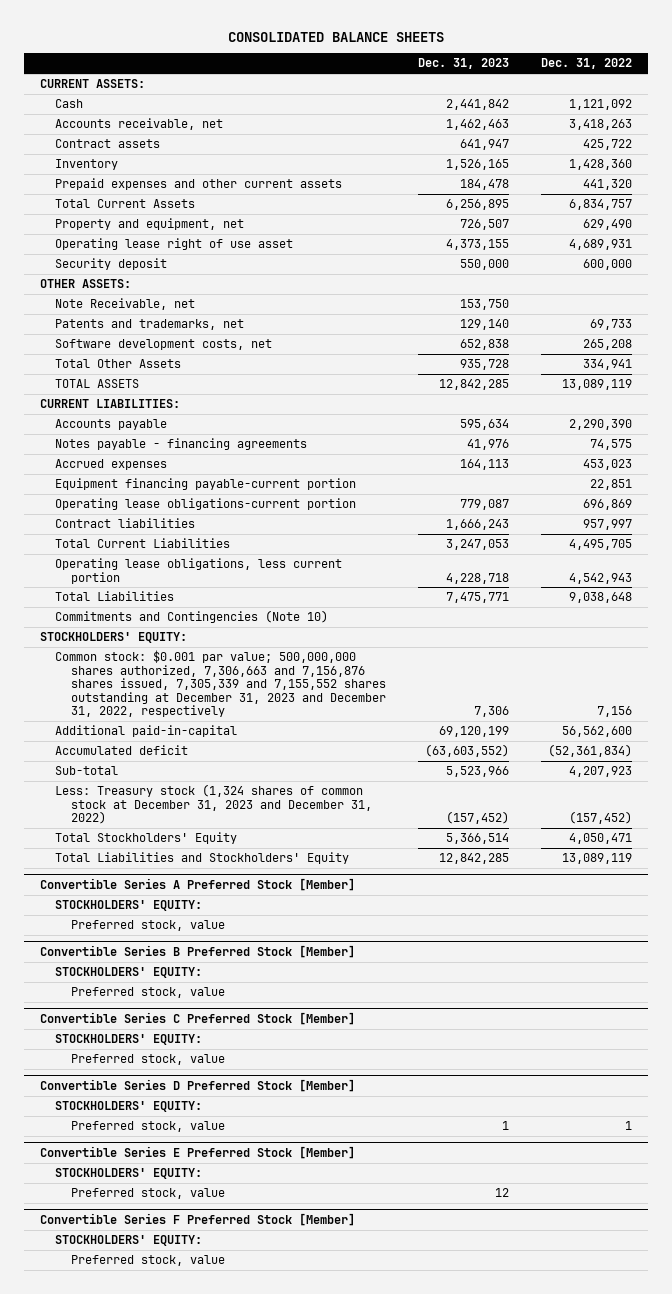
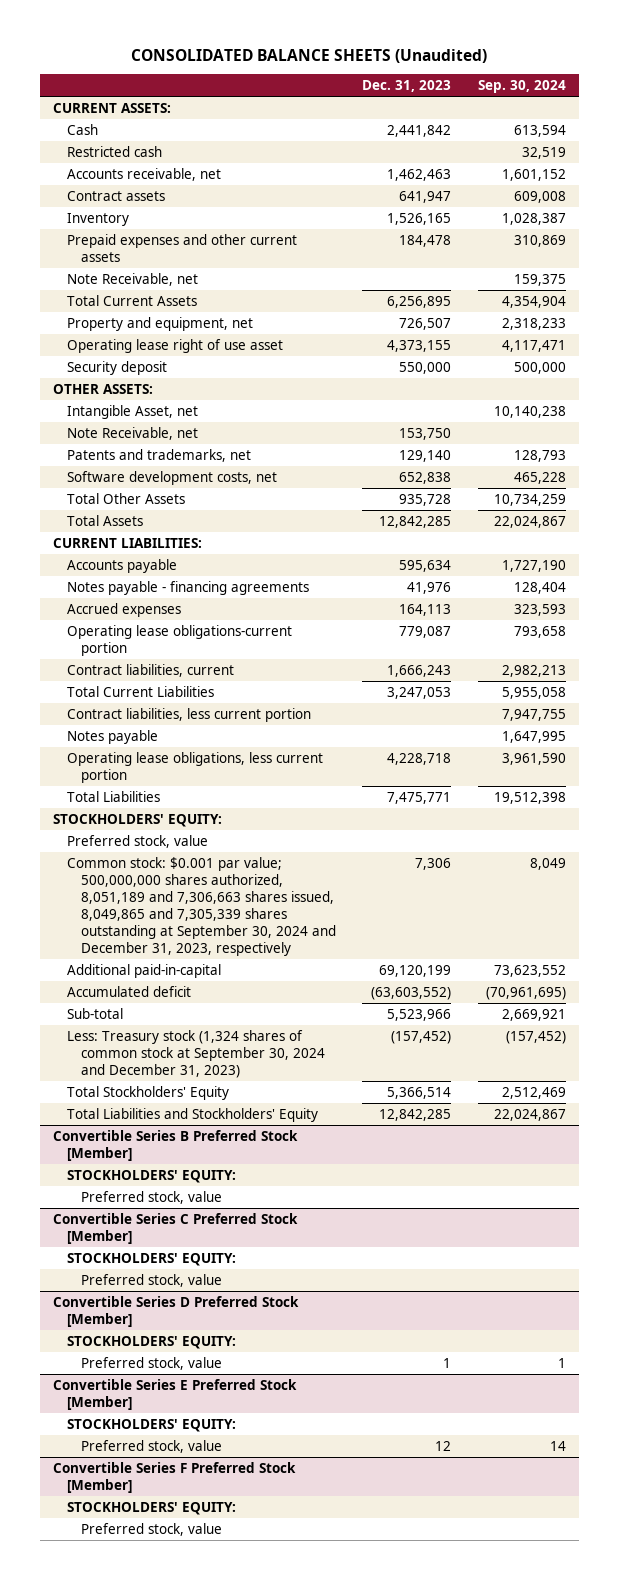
[227,31,444,42] CONSOLIDATED BALANCE SHEETS -> [131,48,488,63] CONSOLIDATED BALANCE SHEETS (Unaudited)
[540,58,632,70] Dec. 31, 2022 -> none
none -> [477,79,566,93] Sep. 30, 2024
none -> [66,145,162,157] Restricted cash
none -> [66,272,198,286] Note Receivable, net
none -> [66,404,198,419] Intangible Asset, net
[55,379,140,389] TOTAL ASSETS -> [66,514,143,526] Total Assets
[55,478,357,491] Equipment financing payable-current portion -> none
[55,518,196,529] Contract liabilities -> [66,663,234,677] Contract liabilities, current
none -> [66,707,311,722] Contract liabilities, less current portion
none -> [66,729,158,744] Notes payable
[55,610,329,624] Commitments and Contingencies (Note 10) -> none
none -> [66,834,208,848] Preferred stock, value
[55,650,387,718] Common stock: $0.001 par value; 500,000,000 shares authorized, 7,306,663 and 7,156,876 shares issued, 7,305,339 and 7,155,552 shares outstanding at December 31, 2023 and December 31, 2022, respectively -> [66,856,336,956] Common stock: $0.001 par value; 500,000,000 shares authorized, 8,051,189 and 7,306,663 shares issued, 8,049,865 and 7,305,339 shares outstanding at September 30, 2024 and December 31, 2023, respectively
[55,784,373,825] Less: Treasury stock (1,324 shares of common stock at December 31, 2023 and December 31, 2022) -> [66,1029,325,1078] Less: Treasury stock (1,324 shares of common stock at September 30, 2024 and December 31, 2023)
[39,877,355,891] Convertible Series A Preferred Stock [Member] -> none
[55,900,203,912] STOCKHOLDERS' EQUITY: -> none
[71,920,226,932] Preferred stock, value -> none

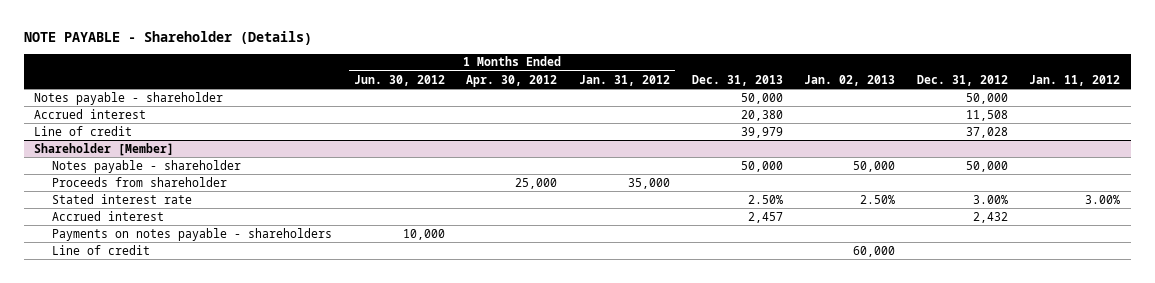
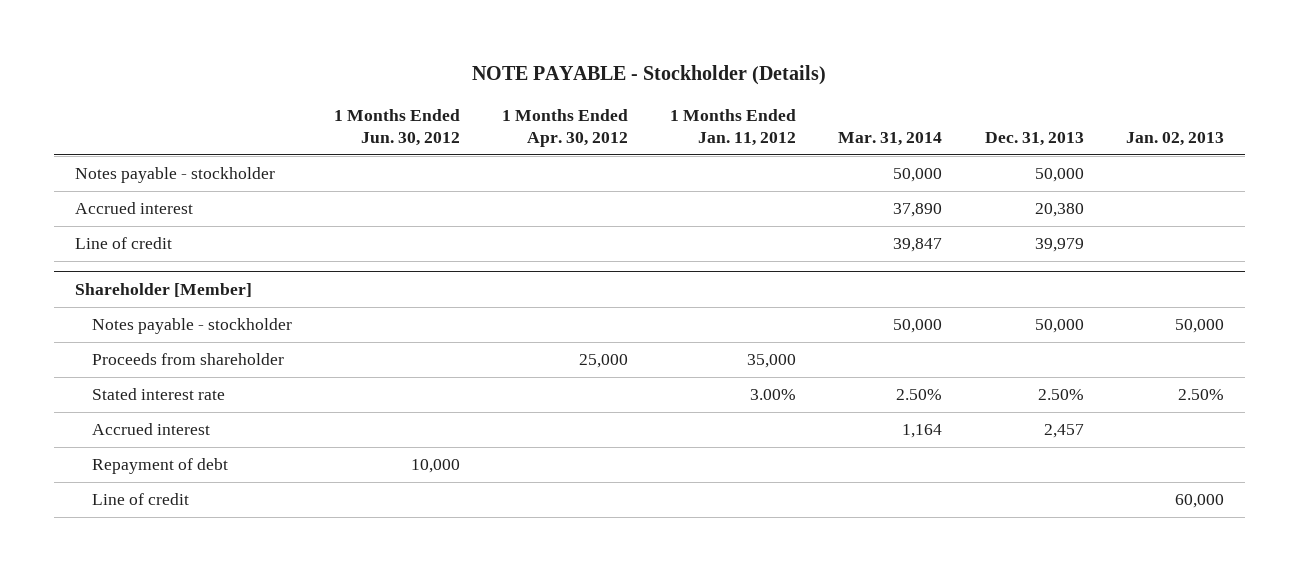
[23,30,312,45] NOTE PAYABLE - Shareholder (Details) -> [472,65,827,86] NOTE PAYABLE - Stockholder (Details)
[579,74,671,86] Jan. 31, 2012 -> none
[916,74,1008,86] Dec. 31, 2012 -> none
[1029,74,1121,86] Jan. 11, 2012 -> none
none -> [670,108,797,146] 1 Months Ended Jan. 11, 2012
none -> [838,131,943,146] Mar. 31, 2014
[34,91,224,105] Notes payable - shareholder -> [74,167,275,184] Notes payable - stockholder
[52,159,242,173] Notes payable - shareholder -> [91,318,292,335] Notes payable - stockholder
[52,227,333,241] Payments on notes payable - shareholders -> none
none -> [91,458,228,475] Repayment of debt

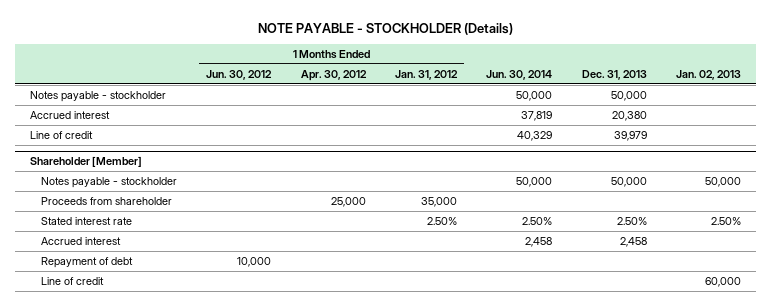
[472,65,827,86] NOTE PAYABLE - Stockholder (Details) -> [257,22,513,35] NOTE PAYABLE - STOCKHOLDER (Details)
[670,108,797,146] 1 Months Ended Jan. 11, 2012 -> none
[838,131,943,146] Mar. 31, 2014 -> none
none -> [395,69,459,80] Jan. 31, 2012
none -> [486,69,553,80] Jun. 30, 2014
[1043,424,1084,439] 2,457 -> [619,237,647,248] 2,458

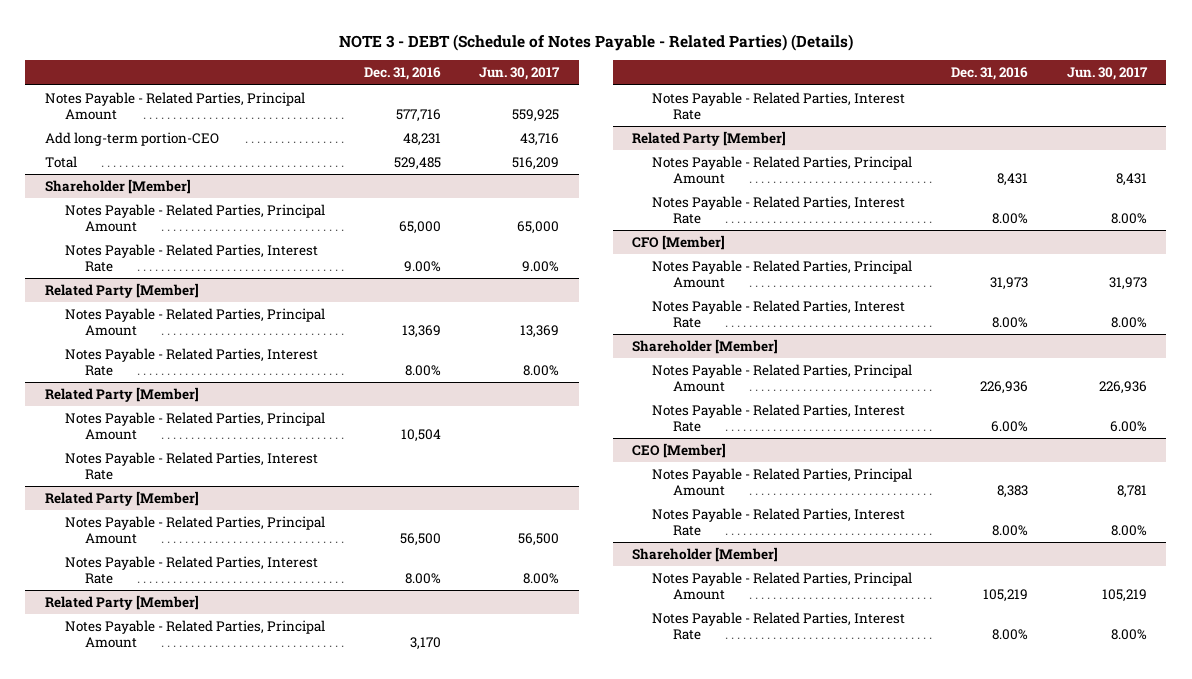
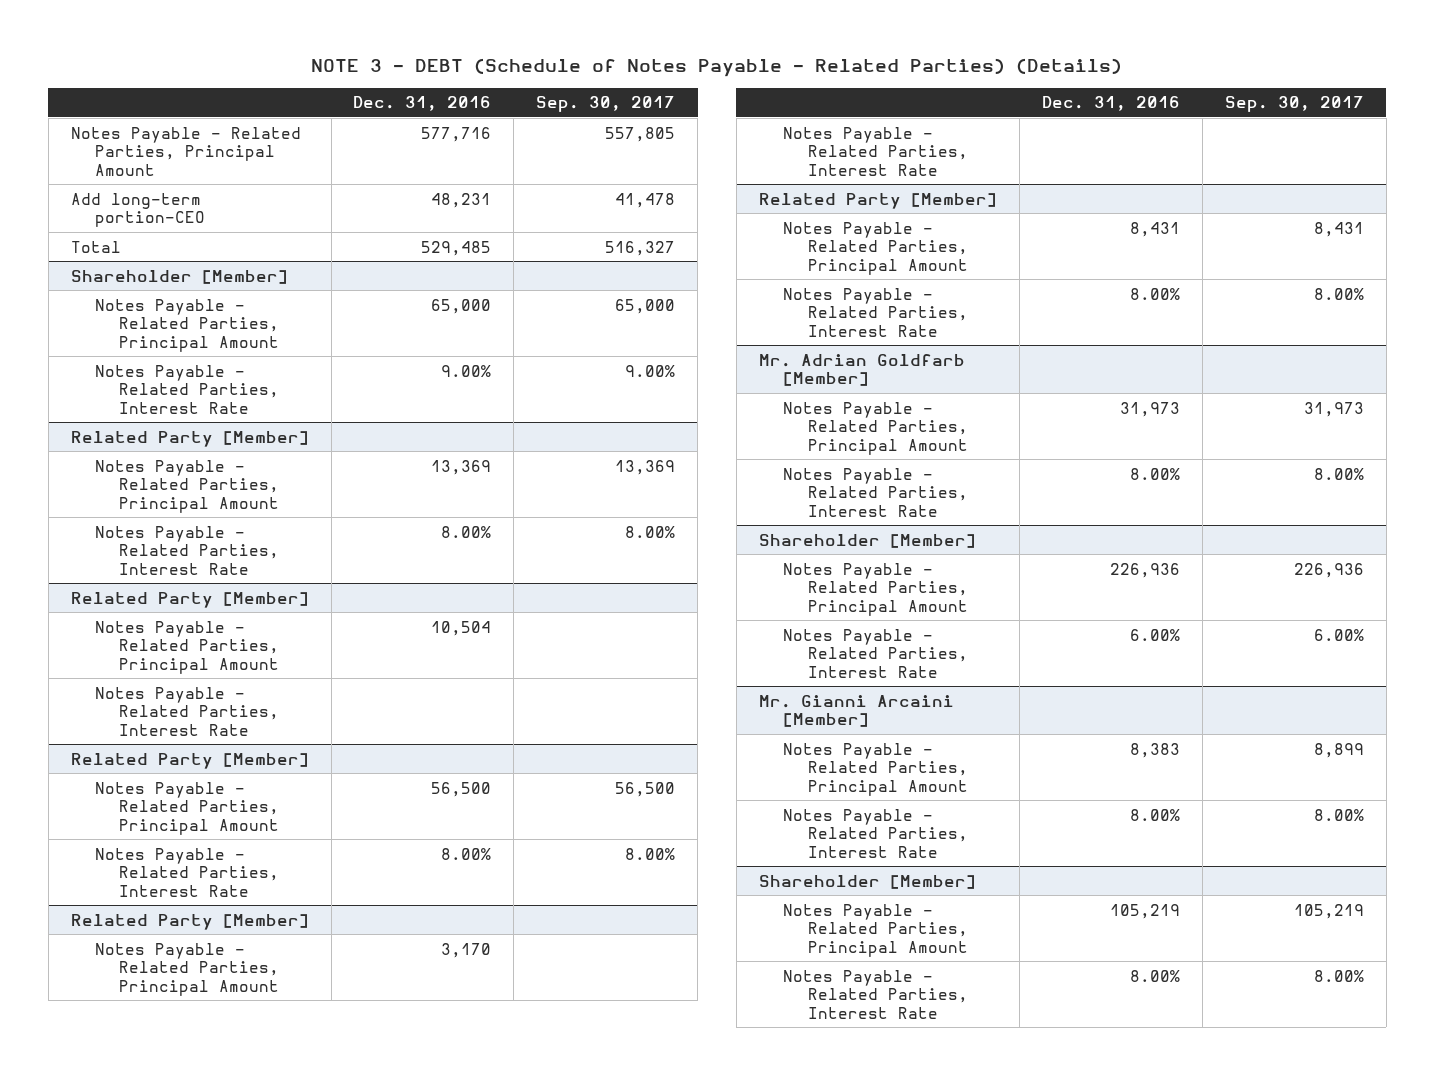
[479,67,561,81] Jun. 30, 2017 -> none
none -> [536,96,676,113] Sep. 30, 2017
[632,235,726,251] CFO [Member] -> [758,353,965,387] Mr. Adrian Goldfarb [Member]
[632,443,727,459] CEO [Member] -> [758,694,954,728] Mr. Gianni Arcaini [Member]

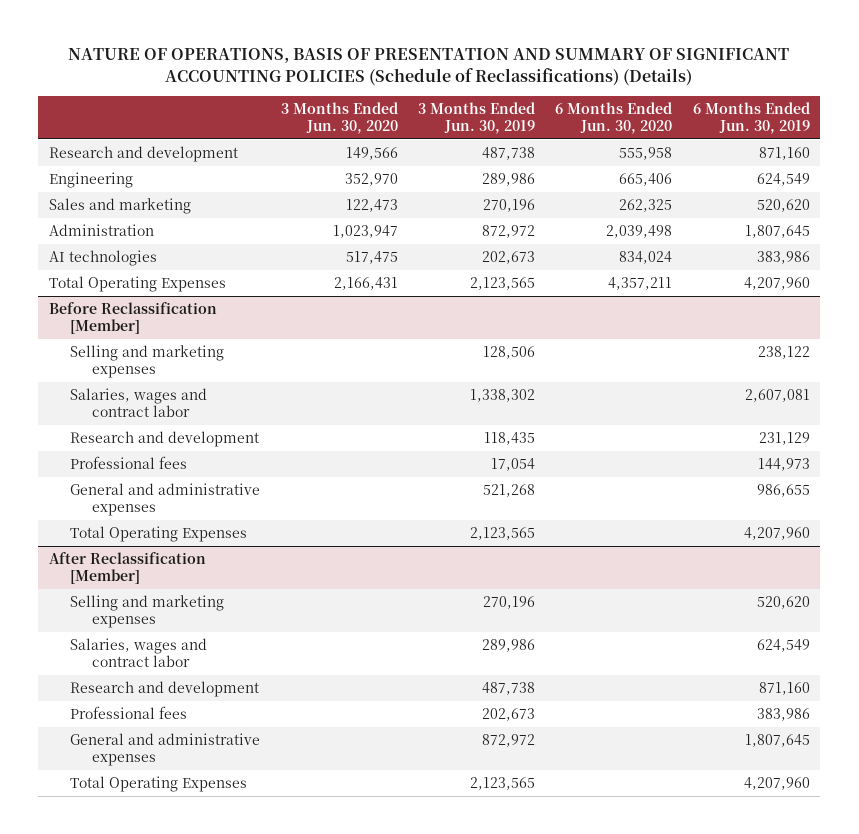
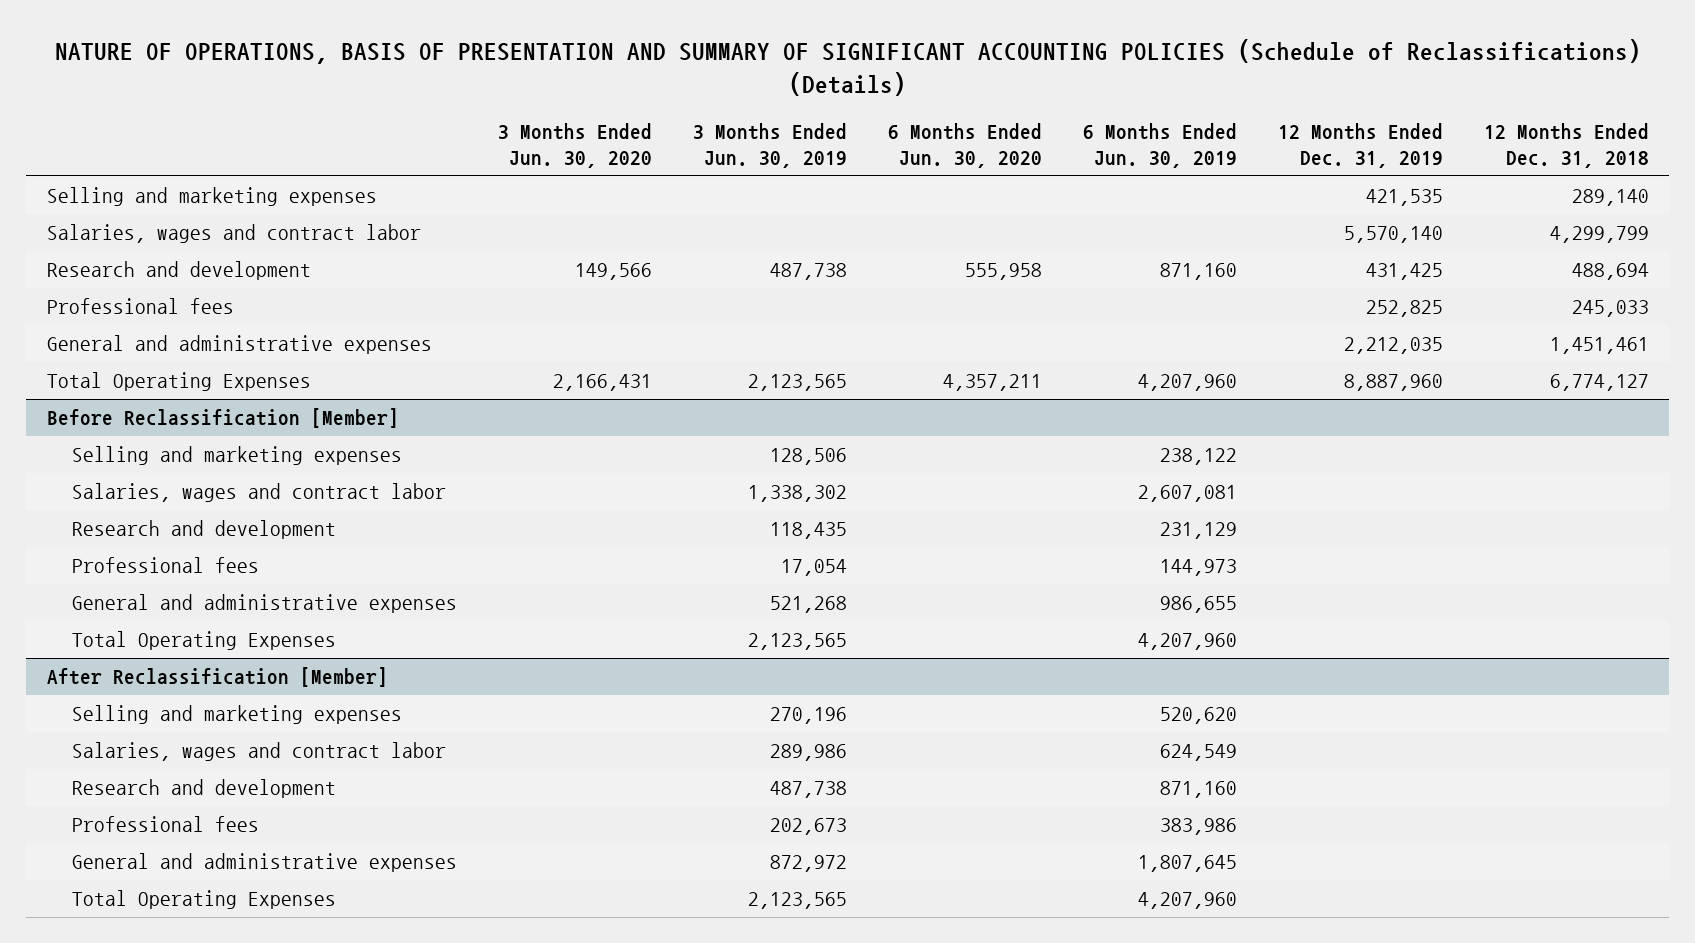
none -> [1277,123,1443,168] 12 Months Ended Dec. 31, 2019
none -> [1483,123,1649,168] 12 Months Ended Dec. 31, 2018
none -> [46,187,377,207] Selling and marketing expenses
none -> [46,224,421,244] Salaries, wages and contract labor
[48,172,133,189] Engineering -> none
[48,198,191,215] Sales and marketing -> none
[48,224,154,237] Administration -> none
[48,250,157,267] AI technologies -> none
none -> [46,298,234,315] Professional fees
none -> [46,335,432,355] General and administrative expenses

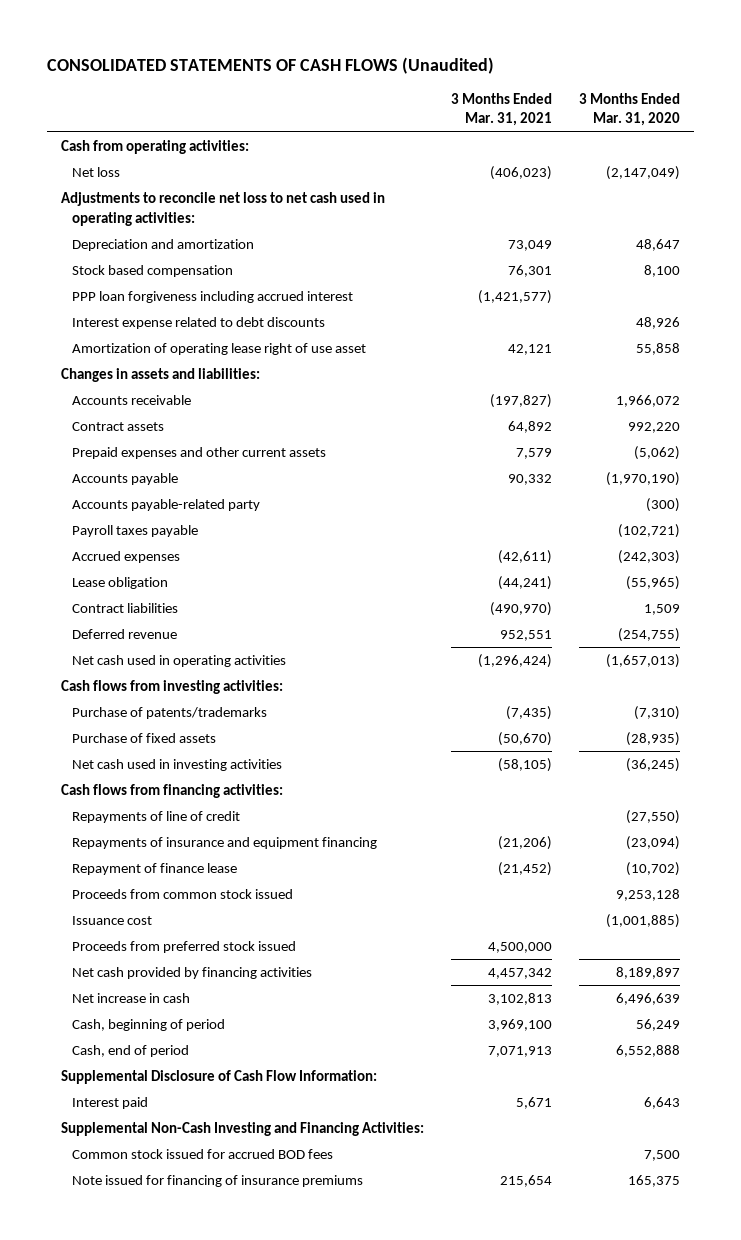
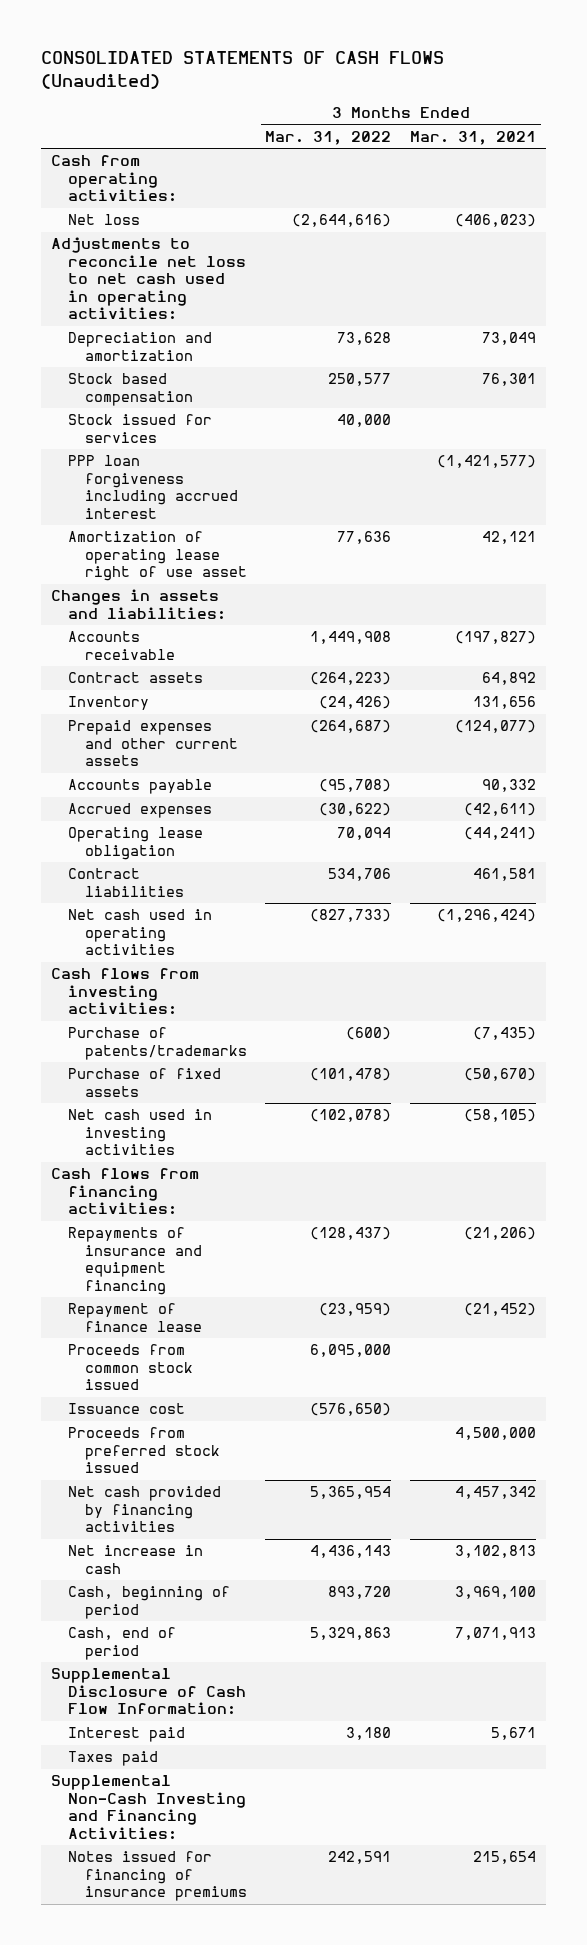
[579,92,681,127] 3 Months Ended Mar. 31, 2020 -> none
none -> [265,131,392,146] Mar. 31, 2022
none -> [67,414,212,443] Stock issued for services
[72,317,326,330] Interest expense related to debt discounts -> none
none -> [67,696,149,711] Inventory
[516,448,553,460] 7,579 -> [455,720,537,734] (124,077)
[72,499,261,512] Accounts payable-related party -> none
[72,525,199,538] Payroll taxes payable -> none
[72,629,178,640] Deferred revenue -> none
[72,577,169,590] Lease obligation -> [67,827,203,860] Operating lease obligation
[490,602,553,617] (490,970) -> [473,868,537,882] 461,581
[72,811,241,824] Repayments of line of credit -> none
none -> [67,1751,158,1767] Taxes paid
[72,1149,334,1160] Common stock issued for accrued BOD fees -> none
[72,1175,364,1188] Note issued for financing of insurance premiums -> [67,1851,247,1902] Notes issued for financing of insurance premiums

